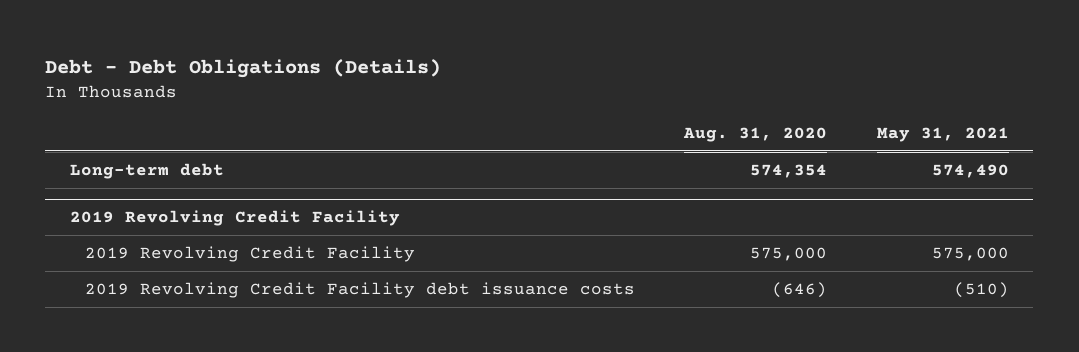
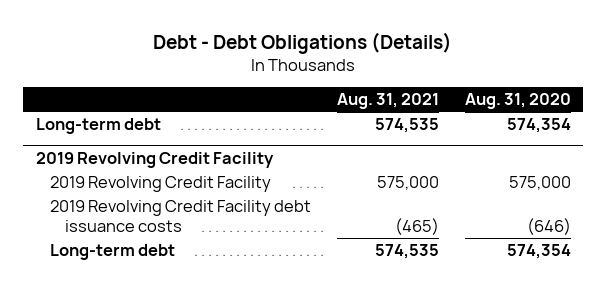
[876,126,1009,142] May 31, 2021 -> none
none -> [337,93,440,110] Aug. 31, 2021
none -> [50,244,176,261] Long-term debt

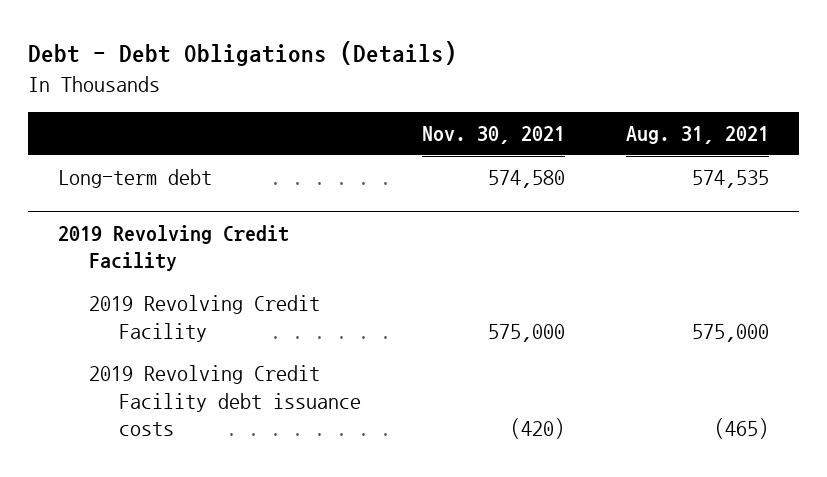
[464,93,571,110] Aug. 31, 2020 -> none
none -> [421,126,565,145] Nov. 30, 2021
[50,244,176,261] Long-term debt -> none

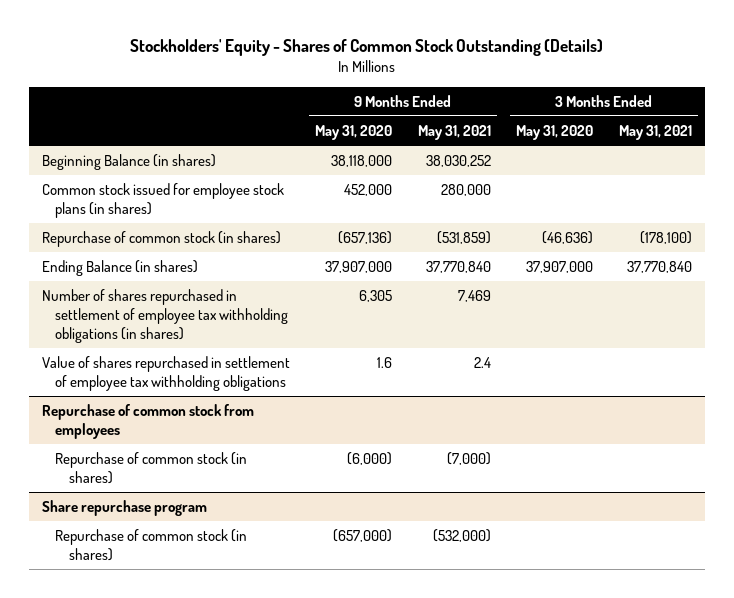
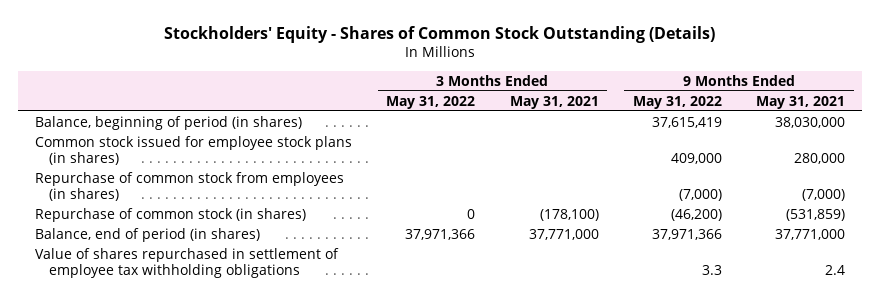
[315,124,393,140] May 31, 2020 -> none
[516,124,594,140] May 31, 2020 -> none
none -> [386,95,476,109] May 31, 2022
none -> [632,95,722,109] May 31, 2022
[41,153,216,170] Beginning Balance (in shares) -> [34,115,302,130] Balance, beginning of period (in shares)
[425,154,491,167] 38,030,252 -> [775,116,846,128] 38,030,000
none -> [34,171,344,202] Repurchase of common stock from employees (in shares)
[41,288,289,344] Number of shares repurchased in settlement of employee tax withholding obligations (in shares) -> none
[41,259,198,276] Ending Balance (in shares) -> [34,227,260,242] Balance, end of period (in shares)
[425,260,491,273] 37,770,840 -> [775,228,846,240] 37,771,000
[626,260,692,273] 37,770,840 -> [528,228,599,240] 37,771,000
[41,403,254,440] Repurchase of common stock from employees -> none
[55,451,248,485] Repurchase of common stock (in shares) -> none
[41,499,207,516] Share repurchase program -> none
[55,528,248,562] Repurchase of common stock (in shares) -> none

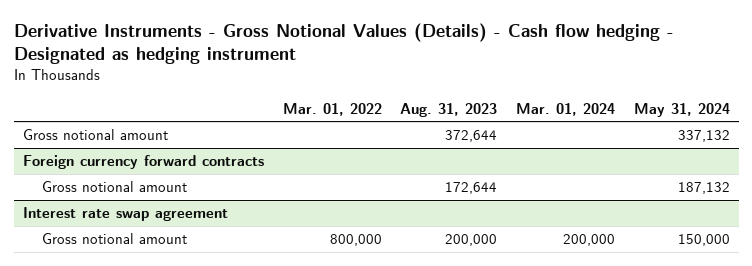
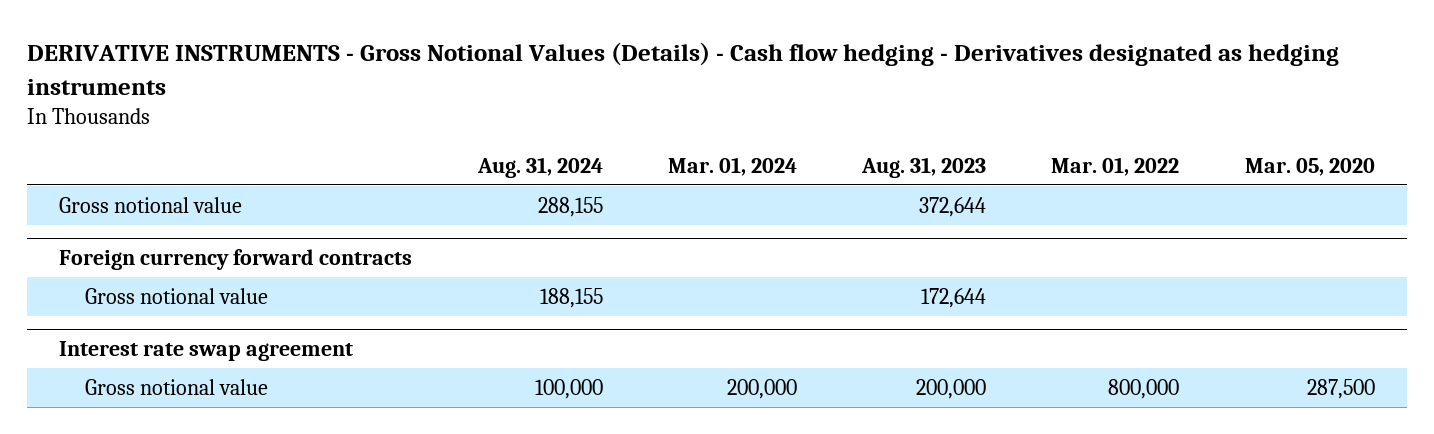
[13,22,674,65] Derivative Instruments - Gross Notional Values (Details) - Cash flow hedging - Designated as hedging instrument -> [26,41,1339,95] DERIVATIVE INSTRUMENTS - Gross Notional Values (Details) - Cash flow hedging - Derivatives designated as hedging instruments
[633,102,730,117] May 31, 2024 -> none
none -> [476,156,603,178] Aug. 31, 2024
none -> [1244,157,1375,176] Mar. 05, 2020
[22,129,168,141] Gross notional amount -> [59,196,243,213] Gross notional value
[41,181,187,193] Gross notional amount -> [85,287,269,304] Gross notional value
[41,233,187,245] Gross notional amount -> [85,378,269,395] Gross notional value

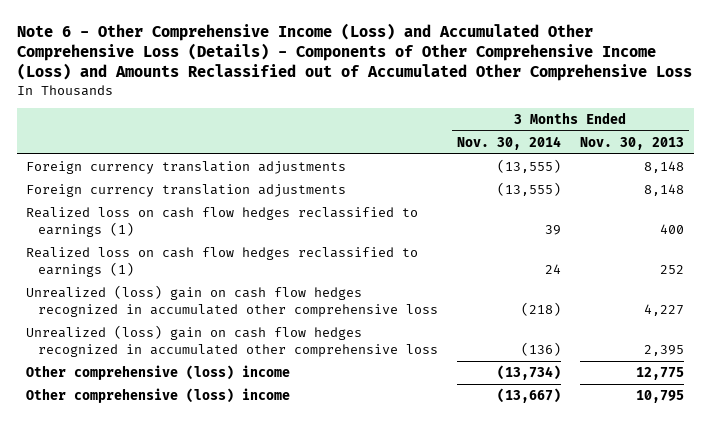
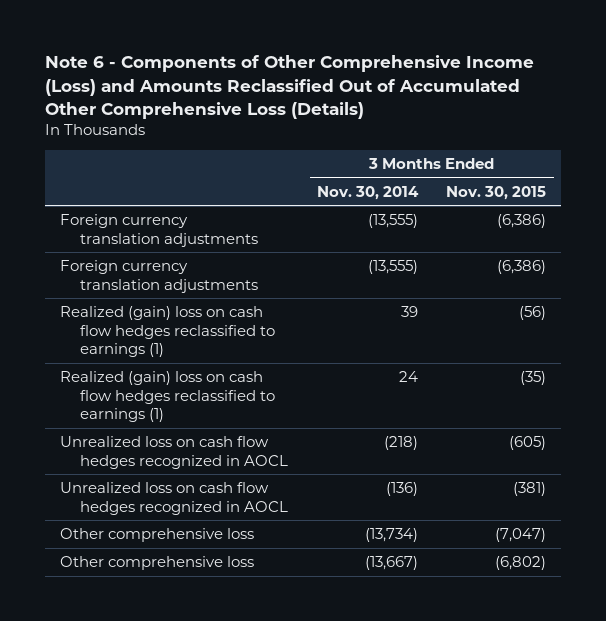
[16,23,692,82] Note 6 - Other Comprehensive Income (Loss) and Accumulated Other Comprehensive Loss (Details) - Components of Other Comprehensive Income (Loss) and Amounts Reclassified out of Accumulated Other Comprehensive Loss -> [45,55,535,119] Note 6 - Components of Other Comprehensive Income (Loss) and Amounts Reclassified Out of Accumulated Other Comprehensive Loss (Details)
[580,137,685,151] Nov. 30, 2013 -> none
none -> [446,185,547,200] Nov. 30, 2015
[26,207,419,237] Realized loss on cash flow hedges reclassified to earnings (1) -> [59,306,276,358] Realized (gain) loss on cash flow hedges reclassified to earnings (1)
[26,247,419,277] Realized loss on cash flow hedges reclassified to earnings (1) -> [59,371,276,423] Realized (gain) loss on cash flow hedges reclassified to earnings (1)
[26,285,438,317] Unrealized (loss) gain on cash flow hedges recognized in accumulated other comprehensive loss -> [59,436,289,469] Unrealized loss on cash flow hedges recognized in AOCL
[26,325,438,357] Unrealized (loss) gain on cash flow hedges recognized in accumulated other comprehensive loss -> [59,482,289,515] Unrealized loss on cash flow hedges recognized in AOCL
[26,365,291,381] Other comprehensive (loss) income -> [59,528,254,543] Other comprehensive loss
[26,388,291,404] Other comprehensive (loss) income -> [59,556,254,571] Other comprehensive loss

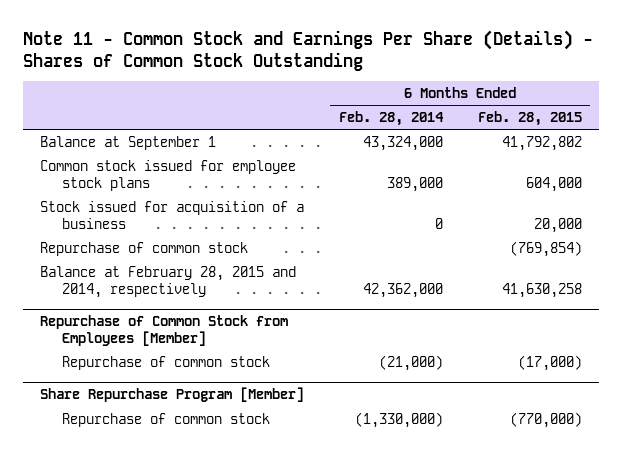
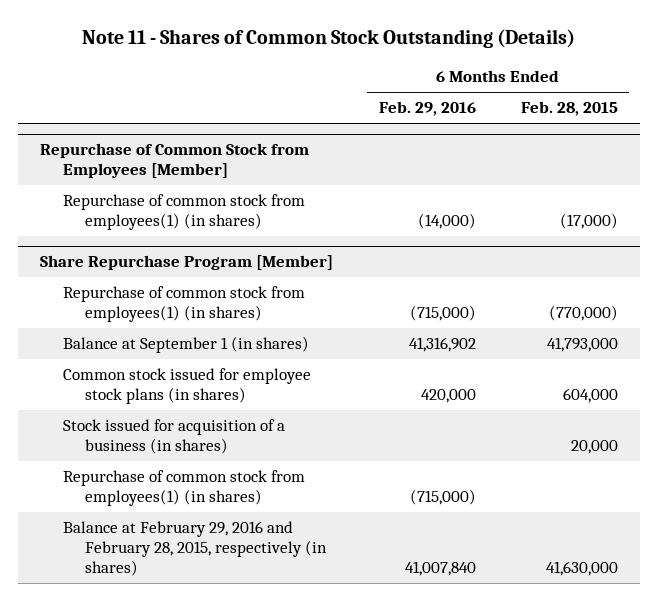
[22,29,593,71] Note 11 - Common Stock and Earnings Per Share (Details) - Shares of Common Stock Outstanding -> [82,29,576,49] Note 11 - Shares of Common Stock Outstanding (Details)
[338,111,444,127] Feb. 28, 2014 -> none
none -> [378,101,476,117] Feb. 29, 2016
[40,136,217,151] Balance at September 1 -> none
[40,160,297,191] Common stock issued for employee stock plans -> none
[40,201,305,229] Stock issued for acquisition of a business -> none
[40,242,249,257] Repurchase of common stock -> none
[40,266,297,298] Balance at February 28, 2015 and 2014, respectively -> none
[61,356,270,371] Repurchase of common stock -> [62,194,305,231] Repurchase of common stock from employees(1) (in shares)
[61,413,270,428] Repurchase of common stock -> [62,286,305,323] Repurchase of common stock from employees(1) (in shares)
none -> [62,336,309,354] Balance at September 1 (in shares)
none -> [62,368,311,405] Common stock issued for employee stock plans (in shares)
none -> [62,419,285,455] Stock issued for acquisition of a business (in shares)
none -> [62,470,305,507] Repurchase of common stock from employees(1) (in shares)
none -> [62,521,328,577] Balance at February 29, 2016 and February 28, 2015, respectively (in shares)

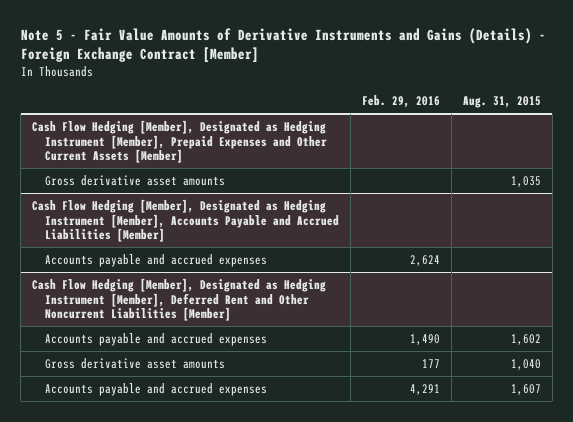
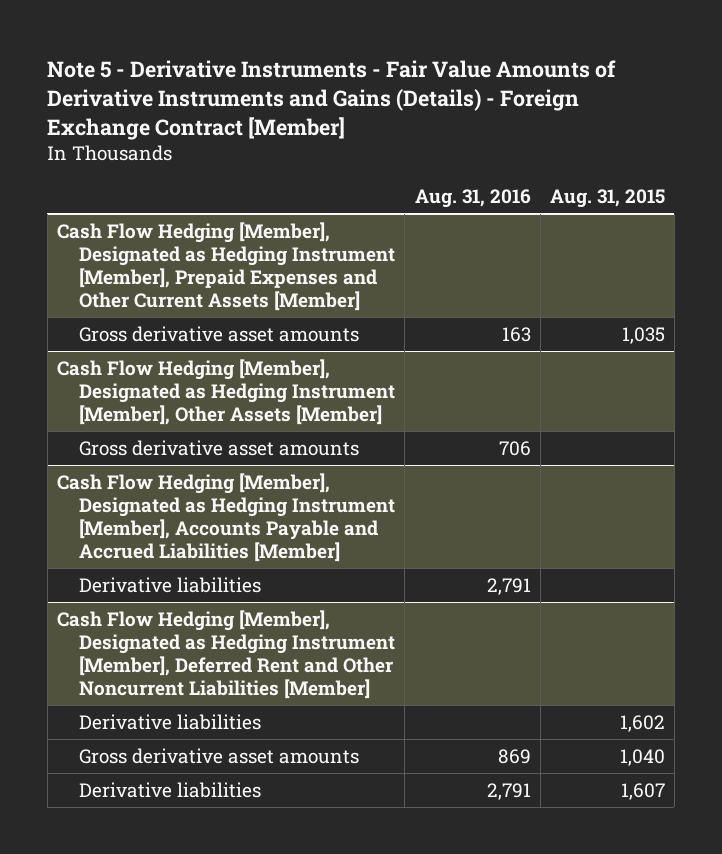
[20,27,546,64] Note 5 - Fair Value Amounts of Derivative Instruments and Gains (Details) - Foreign Exchange Contract [Member] -> [47,59,617,140] Note 5 - Derivative Instruments - Fair Value Amounts of Derivative Instruments and Gains (Details) - Foreign Exchange Contract [Member]
[362,95,441,109] Feb. 29, 2016 -> none
none -> [414,188,531,208] Aug. 31, 2016
none -> [56,358,396,425] Cash Flow Hedging [Member], Designated as Hedging Instrument [Member], Other Assets [Member]
none -> [79,439,360,456] Gross derivative asset amounts
[45,253,268,267] Accounts payable and accrued expenses -> [79,576,262,593] Derivative liabilities
[45,332,268,346] Accounts payable and accrued expenses -> [79,713,262,730] Derivative liabilities
[45,382,268,396] Accounts payable and accrued expenses -> [79,781,262,798] Derivative liabilities

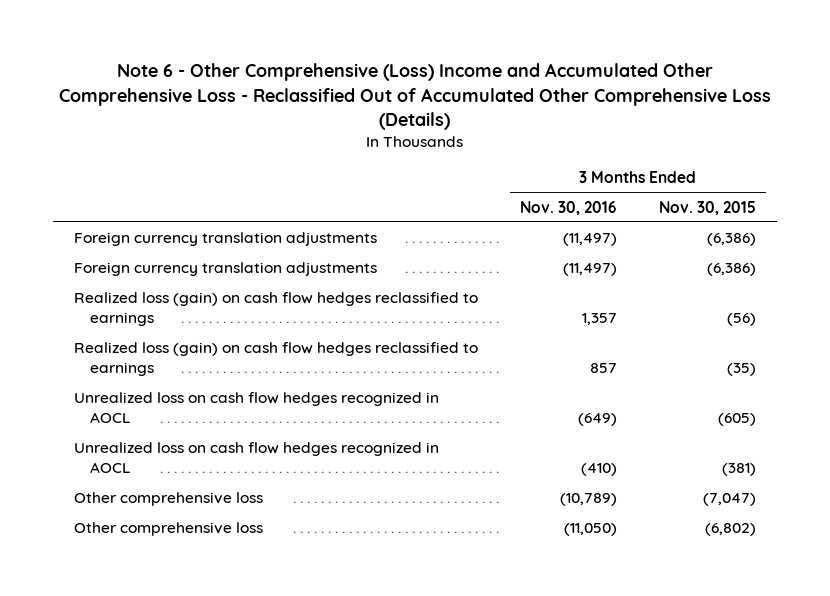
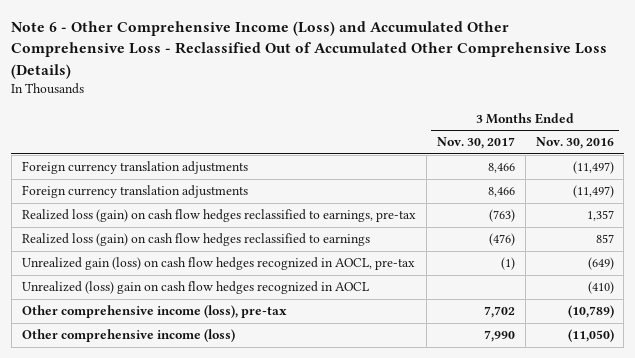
[59,63,772,130] Note 6 - Other Comprehensive (Loss) Income and Accumulated Other Comprehensive Loss - Reclassified Out of Accumulated Other Comprehensive Loss (Details) -> [11,21,608,79] Note 6 - Other Comprehensive Income (Loss) and Accumulated Other Comprehensive Loss - Reclassified Out of Accumulated Other Comprehensive Loss (Details)
[658,200,756,215] Nov. 30, 2015 -> none
none -> [436,137,515,150] Nov. 30, 2017
[74,292,479,327] Realized loss (gain) on cash flow hedges reclassified to earnings -> [21,209,416,223] Realized loss (gain) on cash flow hedges reclassified to earnings, pre-tax
[74,392,440,424] Unrealized loss on cash flow hedges recognized in AOCL -> [21,257,415,271] Unrealized gain (loss) on cash flow hedges recognized in AOCL, pre-tax
[74,442,440,474] Unrealized loss on cash flow hedges recognized in AOCL -> [21,281,369,295] Unrealized (loss) gain on cash flow hedges recognized in AOCL
[74,492,264,507] Other comprehensive loss -> [21,305,287,319] Other comprehensive income (loss), pre-tax
[74,522,264,537] Other comprehensive loss -> [21,329,235,343] Other comprehensive income (loss)

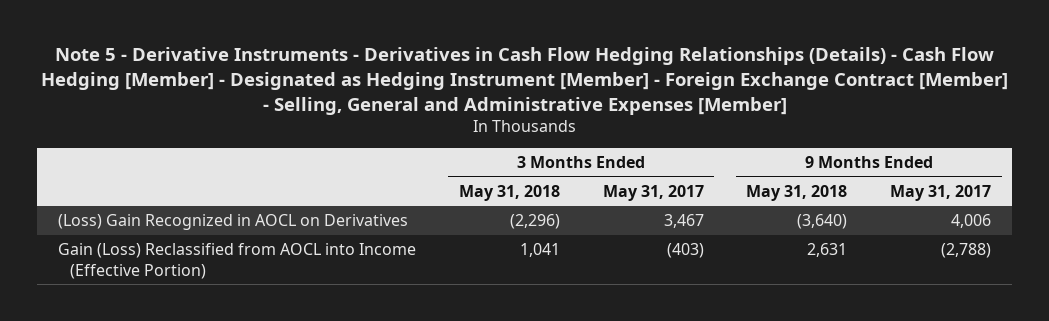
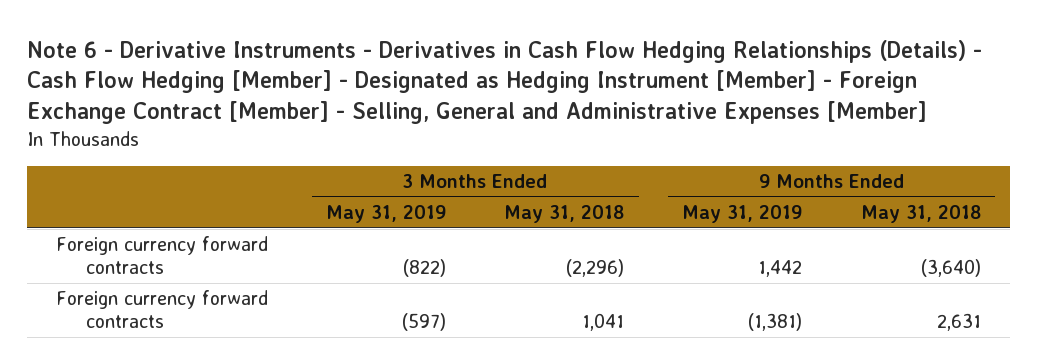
[40,47,1008,115] Note 5 - Derivative Instruments - Derivatives in Cash Flow Hedging Relationships (Details) - Cash Flow Hedging [Member] - Designated as Hedging Instrument [Member] - Foreign Exchange Contract [Member] - Selling, General and Administrative Expenses [Member] -> [26,39,982,125] Note 6 - Derivative Instruments - Derivatives in Cash Flow Hedging Relationships (Details) - Cash Flow Hedging [Member] - Designated as Hedging Instrument [Member] - Foreign Exchange Contract [Member] - Selling, General and Administrative Expenses [Member]
[602,184,704,201] May 31, 2017 -> none
[889,184,991,201] May 31, 2017 -> none
none -> [326,204,447,223] May 31, 2019
none -> [682,204,803,223] May 31, 2019
[58,213,409,230] (Loss) Gain Recognized in AOCL on Derivatives -> [56,236,269,275] Foreign currency forward contracts
[58,242,417,279] Gain (Loss) Reclassified from AOCL into Income (Effective Portion) -> [56,290,269,329] Foreign currency forward contracts

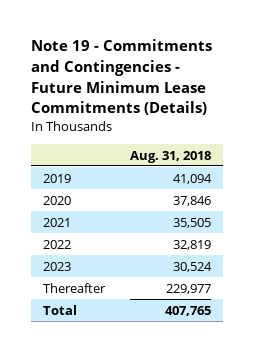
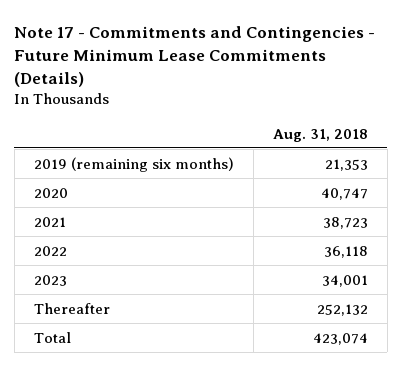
[30,39,212,116] Note 19 - Commitments and Contingencies - Future Minimum Lease Commitments (Details) -> [14,25,376,87] Note 17 - Commitments and Contingencies - Future Minimum Lease Commitments (Details)
[43,173,72,183] 2019 -> none
none -> [33,156,234,172] 2019 (remaining six months)
[172,195,211,206] 37,846 -> [320,187,368,200] 40,747
[172,217,211,228] 35,505 -> [322,216,368,229] 38,723
[172,239,211,250] 32,819 -> [323,245,368,258] 36,118
[172,261,212,272] 30,524 -> [321,274,368,287] 34,001
[165,283,211,294] 229,977 -> [316,303,368,316] 252,132
[164,305,211,316] 407,765 -> [312,332,368,345] 423,074

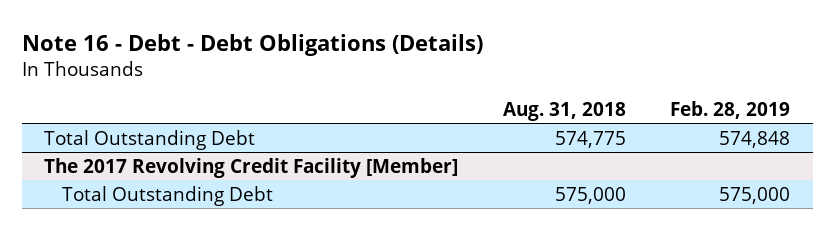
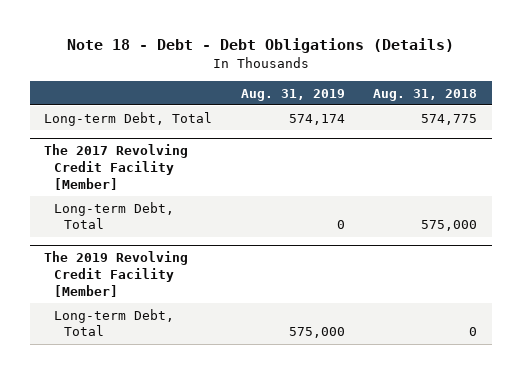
[21,33,483,56] Note 16 - Debt - Debt Obligations (Details) -> [66,38,454,54] Note 18 - Debt - Debt Obligations (Details)
[670,101,791,120] Feb. 28, 2019 -> none
none -> [240,88,345,101] Aug. 31, 2019
[43,129,255,150] Total Outstanding Debt -> [44,111,213,126] Long-term Debt, Total
[62,185,274,206] Total Outstanding Debt -> [54,201,175,230] Long-term Debt, Total
none -> [44,251,189,297] The 2019 Revolving Credit Facility [Member]
none -> [54,308,175,337] Long-term Debt, Total

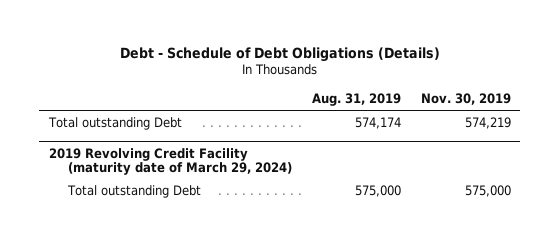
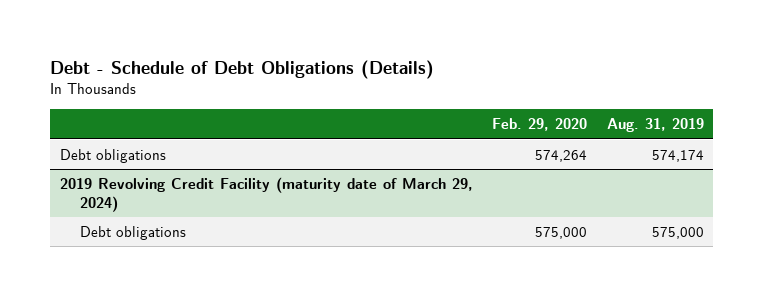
[420,92,511,105] Nov. 30, 2019 -> none
none -> [492,118,588,132] Feb. 29, 2020
[47,117,182,131] Total outstanding Debt -> [60,149,167,164] Debt obligations
[66,185,201,199] Total outstanding Debt -> [79,226,186,241] Debt obligations

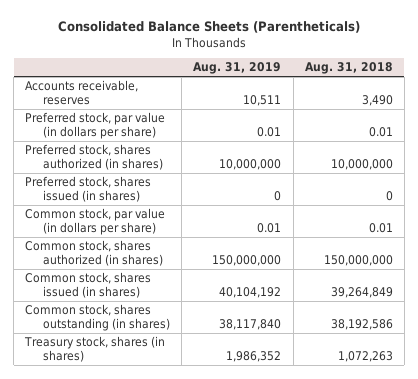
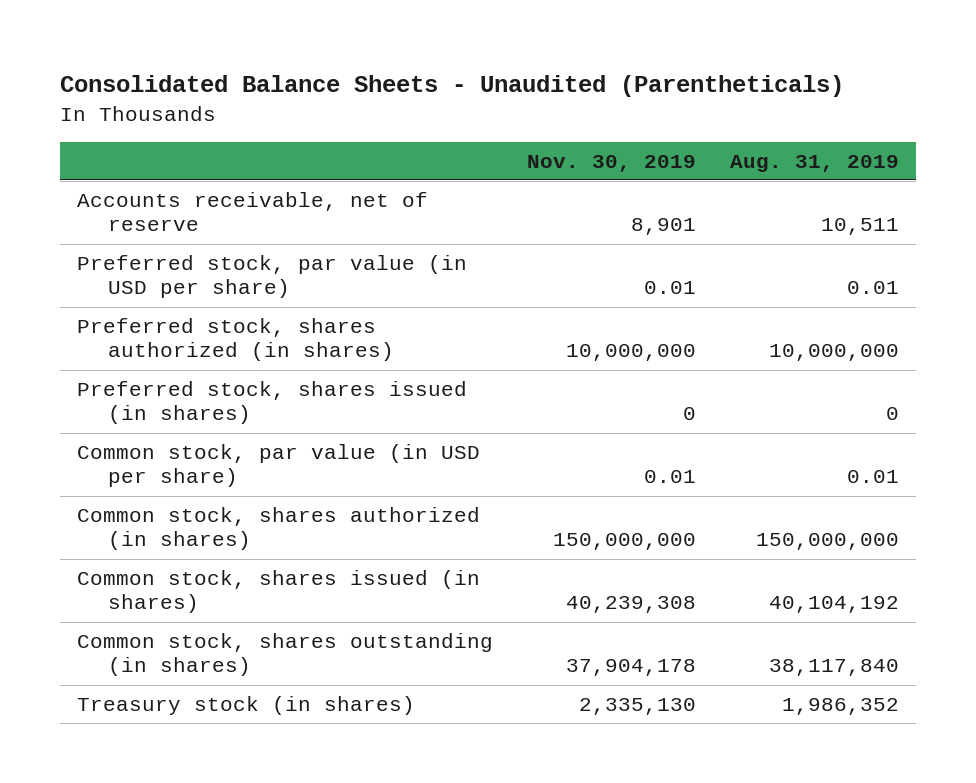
[58,21,361,34] Consolidated Balance Sheets (Parentheticals) -> [59,75,844,98] Consolidated Balance Sheets - Unaudited (Parentheticals)
[304,62,393,75] Aug. 31, 2018 -> none
none -> [527,154,697,172] Nov. 30, 2019
[25,80,139,105] Accounts receivable, reserves -> [76,191,428,232] Accounts receivable, net of reserve
[25,112,166,139] Preferred stock, par value (in dollars per share) -> [76,254,467,299] Preferred stock, par value (in USD per share)
[25,208,166,235] Common stock, par value (in dollars per share) -> [76,443,480,488] Common stock, par value (in USD per share)
[24,336,166,362] Treasury stock, shares (in shares) -> [76,695,415,715] Treasury stock (in shares)

